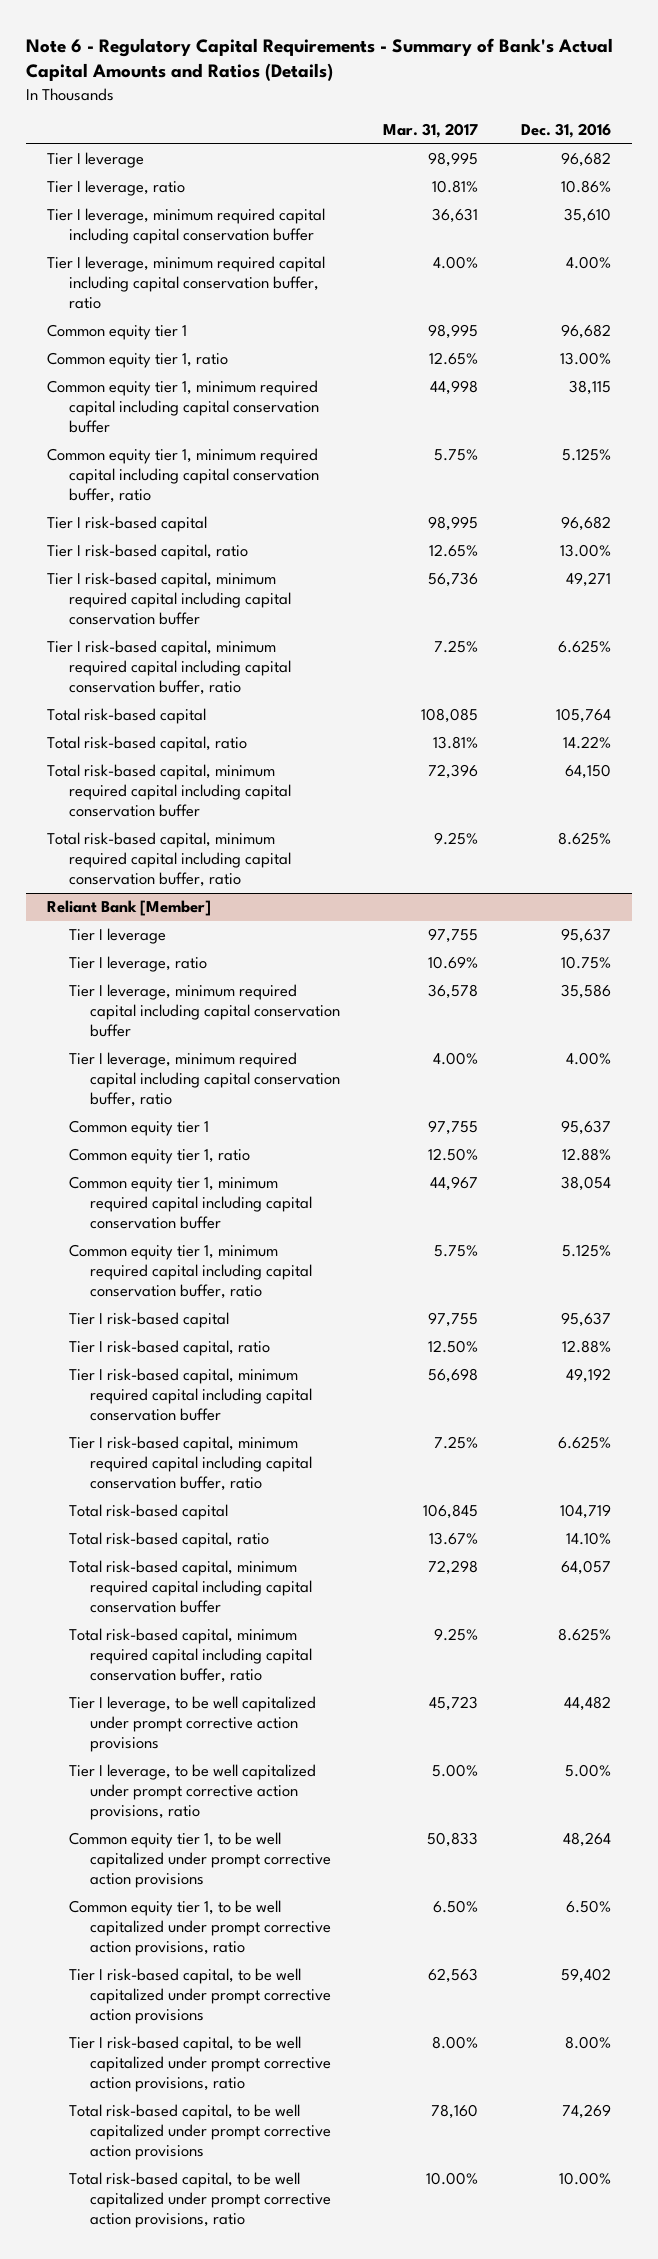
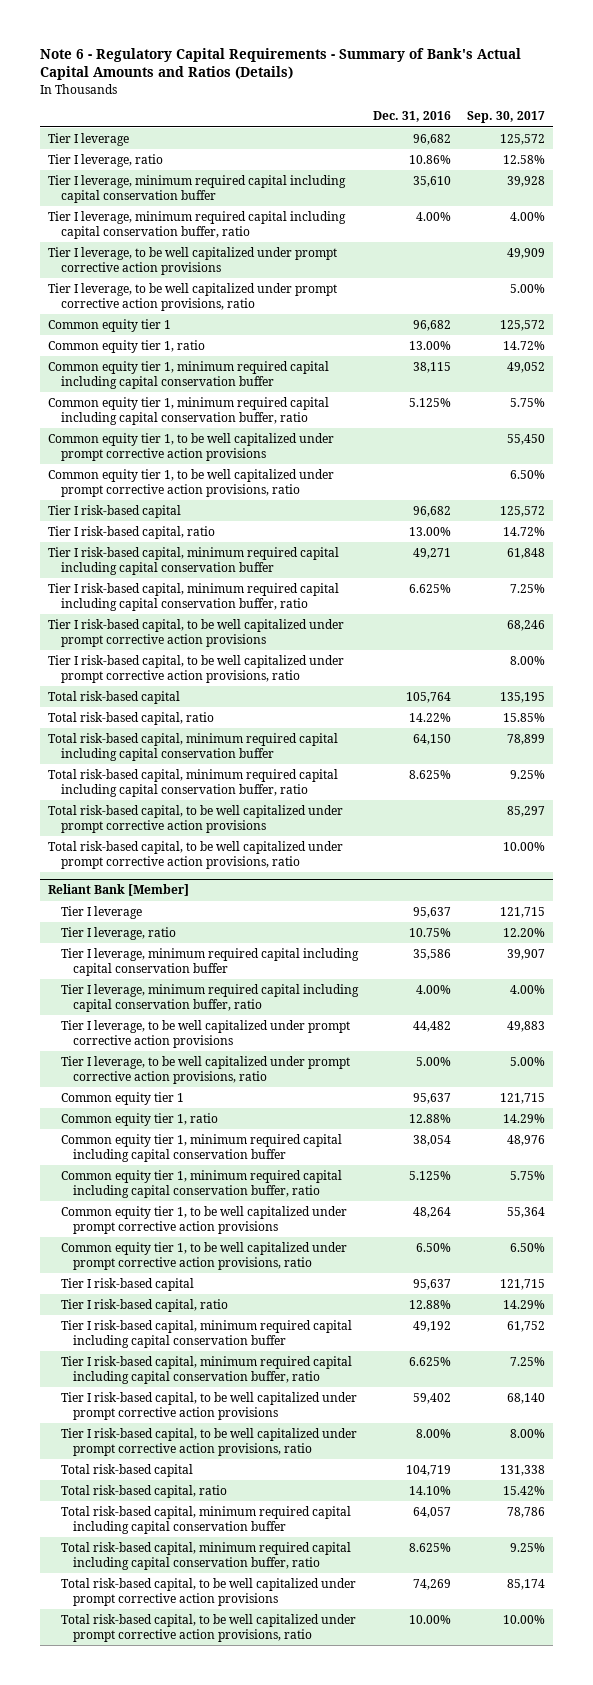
[383,123,479,139] Mar. 31, 2017 -> none
none -> [466,111,545,124] Sep. 30, 2017
none -> [48,246,338,275] Tier I leverage, to be well capitalized under prompt corrective action provisions
none -> [48,282,338,311] Tier I leverage, to be well capitalized under prompt corrective action provisions, ratio
none -> [48,432,335,461] Common equity tier 1, to be well capitalized under prompt corrective action provisions
none -> [48,468,335,497] Common equity tier 1, to be well capitalized under prompt corrective action provisions, ratio
none -> [48,618,345,647] Tier I risk-based capital, to be well capitalized under prompt corrective action provisions
none -> [48,654,345,683] Tier I risk-based capital, to be well capitalized under prompt corrective action provisions, ratio
none -> [48,804,344,833] Total risk-based capital, to be well capitalized under prompt corrective action provisions
none -> [48,840,344,869] Total risk-based capital, to be well capitalized under prompt corrective action provisions, ratio
[68,1696,316,1753] Tier I leverage, to be well capitalized under prompt corrective action provisions -> [60,1019,350,1048] Tier I leverage, to be well capitalized under prompt corrective action provisions
[68,1764,316,1821] Tier I leverage, to be well capitalized under prompt corrective action provisions, ratio -> [60,1055,350,1084] Tier I leverage, to be well capitalized under prompt corrective action provisions, ratio
[68,1832,332,1889] Common equity tier 1, to be well capitalized under prompt corrective action provisions -> [60,1205,347,1234] Common equity tier 1, to be well capitalized under prompt corrective action provisions
[68,1900,332,1957] Common equity tier 1, to be well capitalized under prompt corrective action provisions, ratio -> [60,1241,347,1270] Common equity tier 1, to be well capitalized under prompt corrective action provisions, ratio
[68,1968,332,2025] Tier I risk-based capital, to be well capitalized under prompt corrective action provisions -> [60,1391,357,1420] Tier I risk-based capital, to be well capitalized under prompt corrective action provisions
[68,2036,332,2093] Tier I risk-based capital, to be well capitalized under prompt corrective action provisions, ratio -> [60,1427,357,1456] Tier I risk-based capital, to be well capitalized under prompt corrective action provisions, ratio

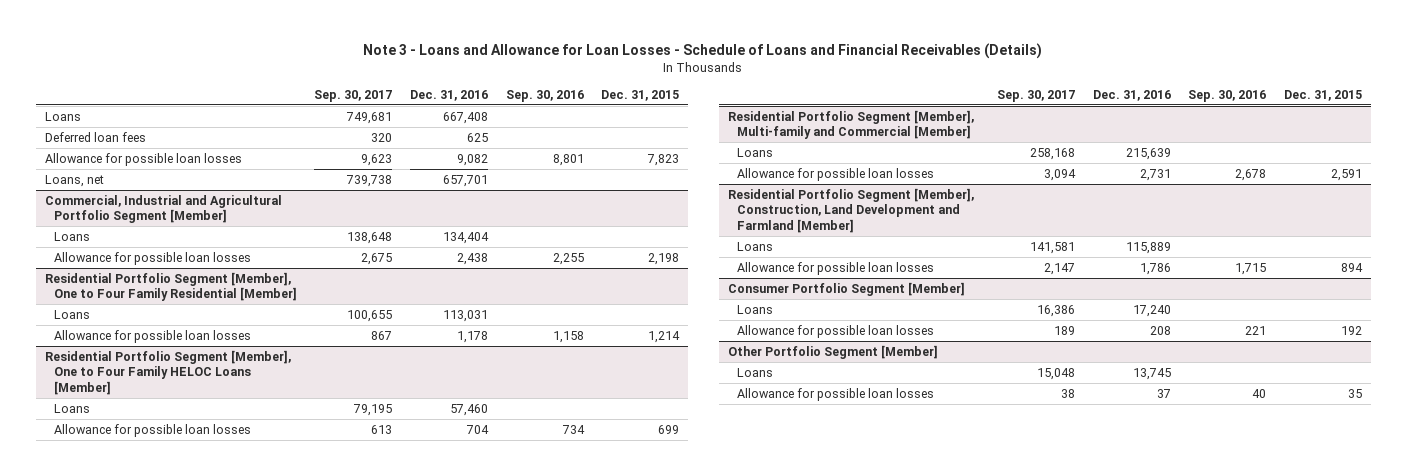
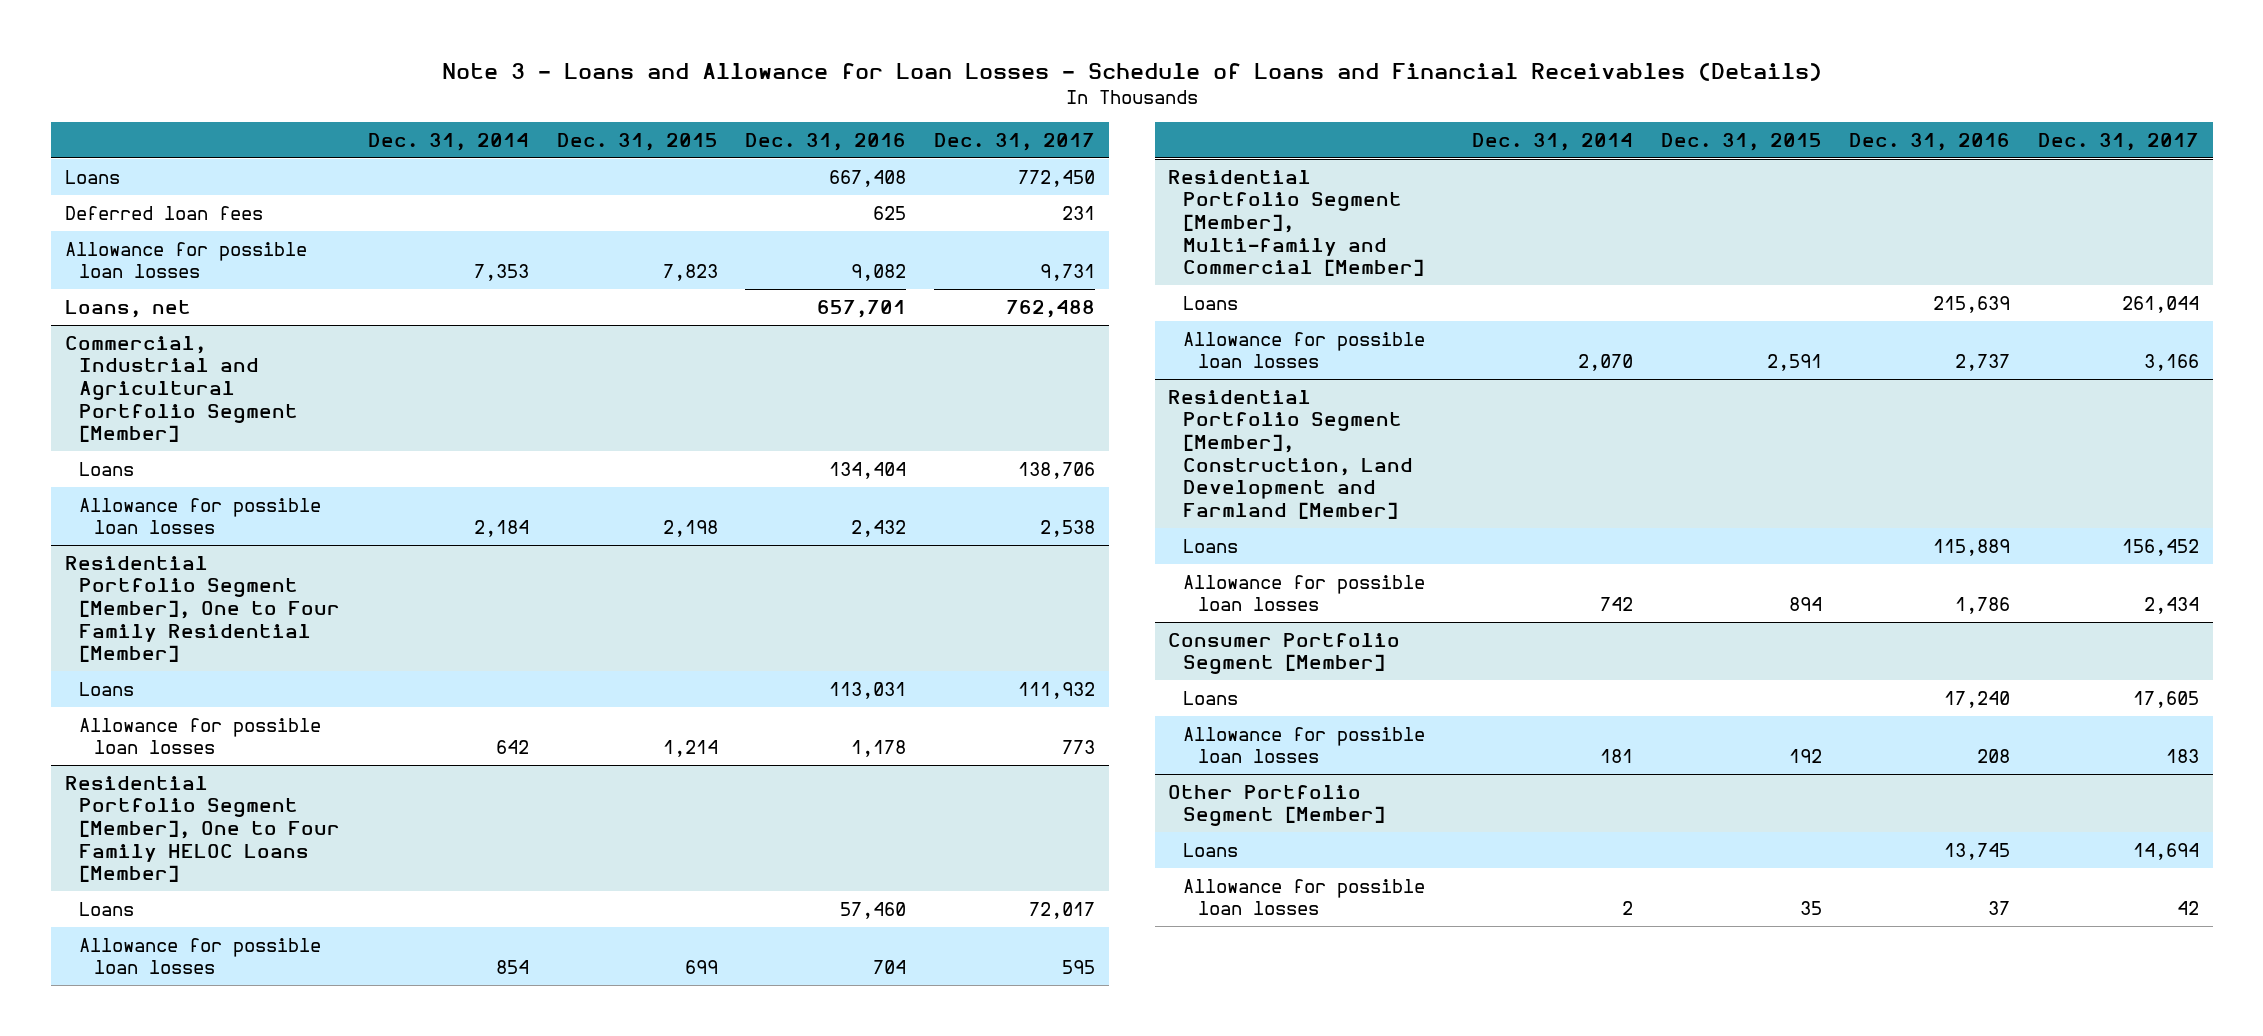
[314,89,393,102] Sep. 30, 2017 -> none
[505,89,584,102] Sep. 30, 2016 -> none
none -> [368,132,530,151] Dec. 31, 2014
none -> [934,132,1096,151] Dec. 31, 2017
[456,252,488,265] 2,438 -> [851,520,907,538] 2,432
[1139,168,1171,181] 2,731 -> [1955,354,2011,372] 2,737

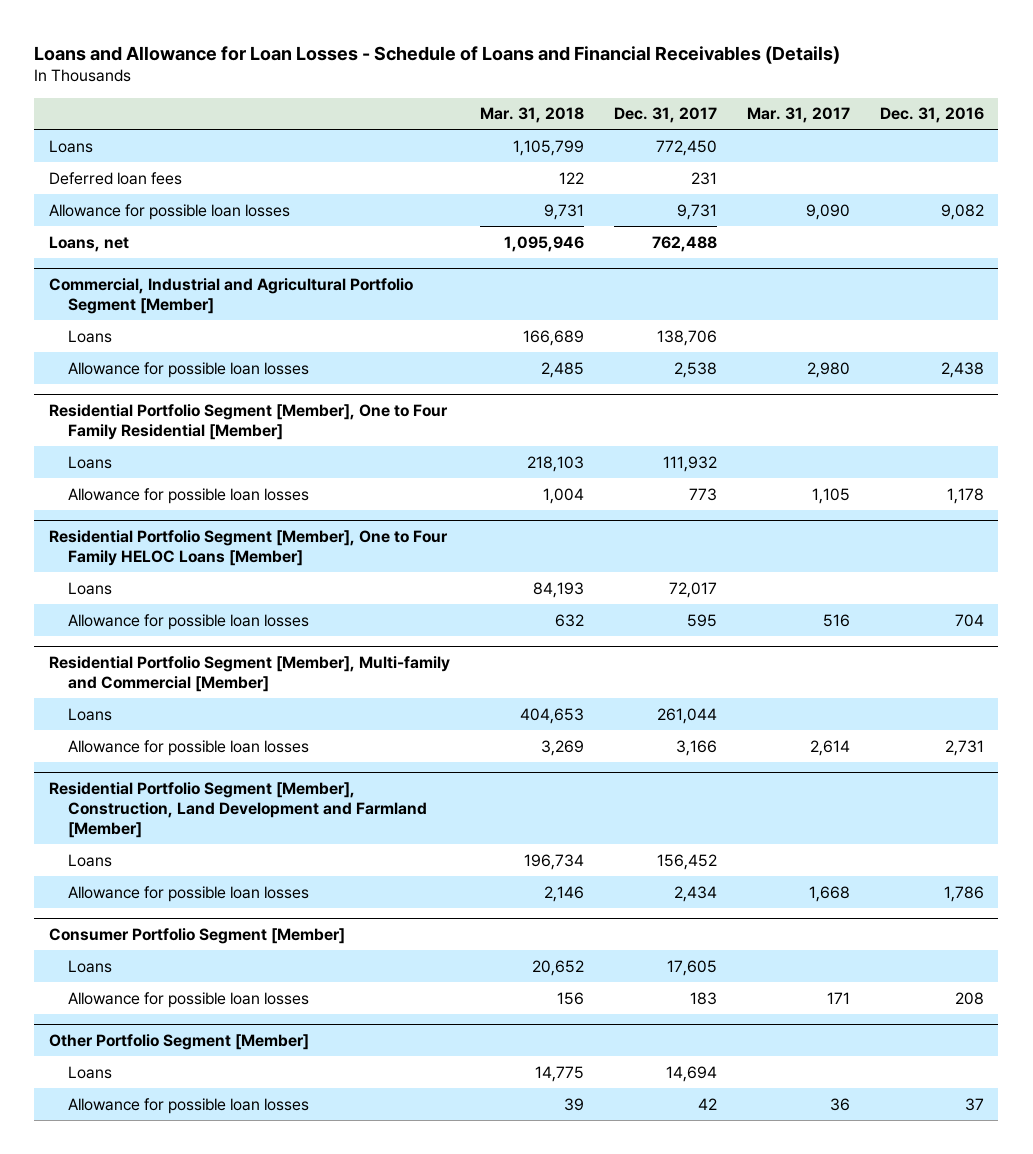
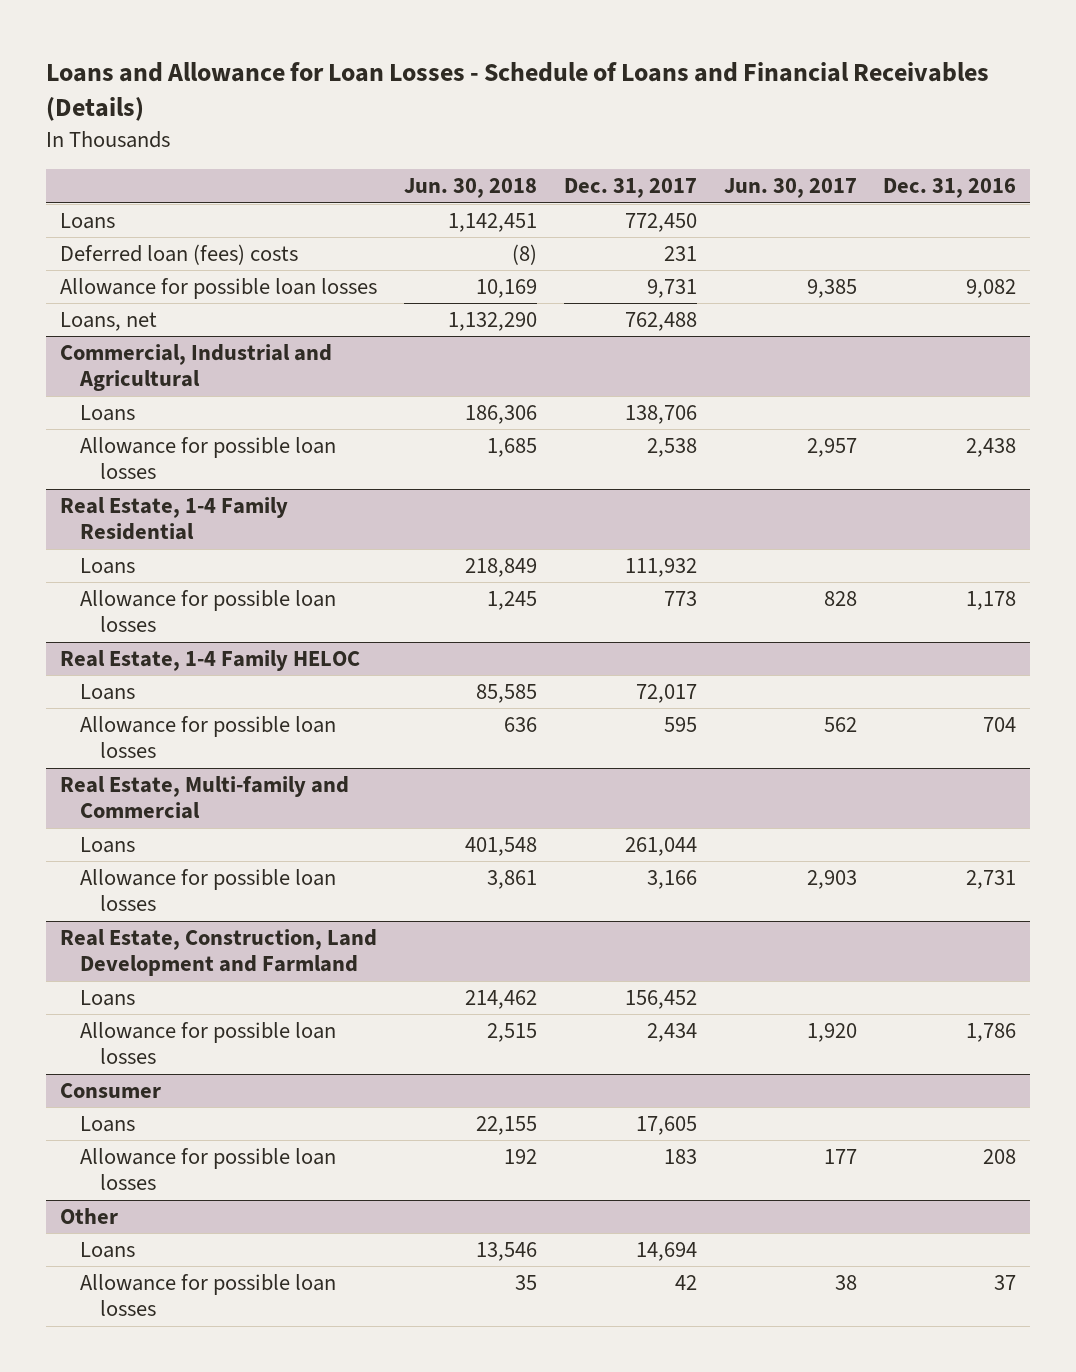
[480,107,585,124] Mar. 31, 2018 -> none
[746,107,850,124] Mar. 31, 2017 -> none
none -> [403,178,537,199] Jun. 30, 2018
none -> [723,178,857,199] Jun. 30, 2017
[49,171,183,185] Deferred loan fees -> [59,244,298,266] Deferred loan (fees) costs
[49,277,414,315] Commercial, Industrial and Agricultural Portfolio Segment [Member] -> [59,344,332,392] Commercial, Industrial and Agricultural
[49,403,449,441] Residential Portfolio Segment [Member], One to Four Family Residential [Member] -> none
none -> [59,497,288,541] Real Estate, 1-4 Family Residential
[49,529,449,567] Residential Portfolio Segment [Member], One to Four Family HELOC Loans [Member] -> none
none -> [59,650,360,672] Real Estate, 1-4 Family HELOC
[49,655,451,693] Residential Portfolio Segment [Member], Multi-family and Commercial [Member] -> none
none -> [59,776,349,820] Real Estate, Multi-family and Commercial
[49,781,428,839] Residential Portfolio Segment [Member], Construction, Land Development and Farmland [Member] -> none
none -> [59,929,377,977] Real Estate, Construction, Land Development and Farmland
[49,927,346,944] Consumer Portfolio Segment [Member] -> [59,1083,161,1099] Consumer
[49,1033,310,1050] Other Portfolio Segment [Member] -> [59,1208,118,1225] Other

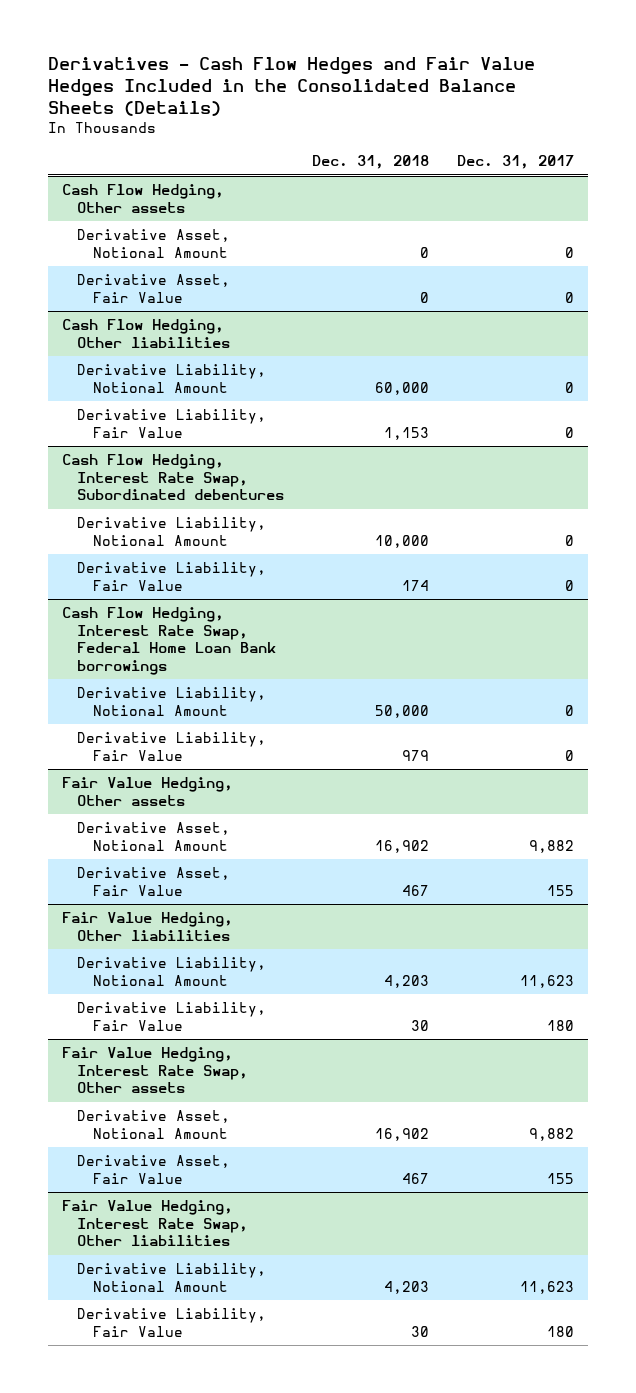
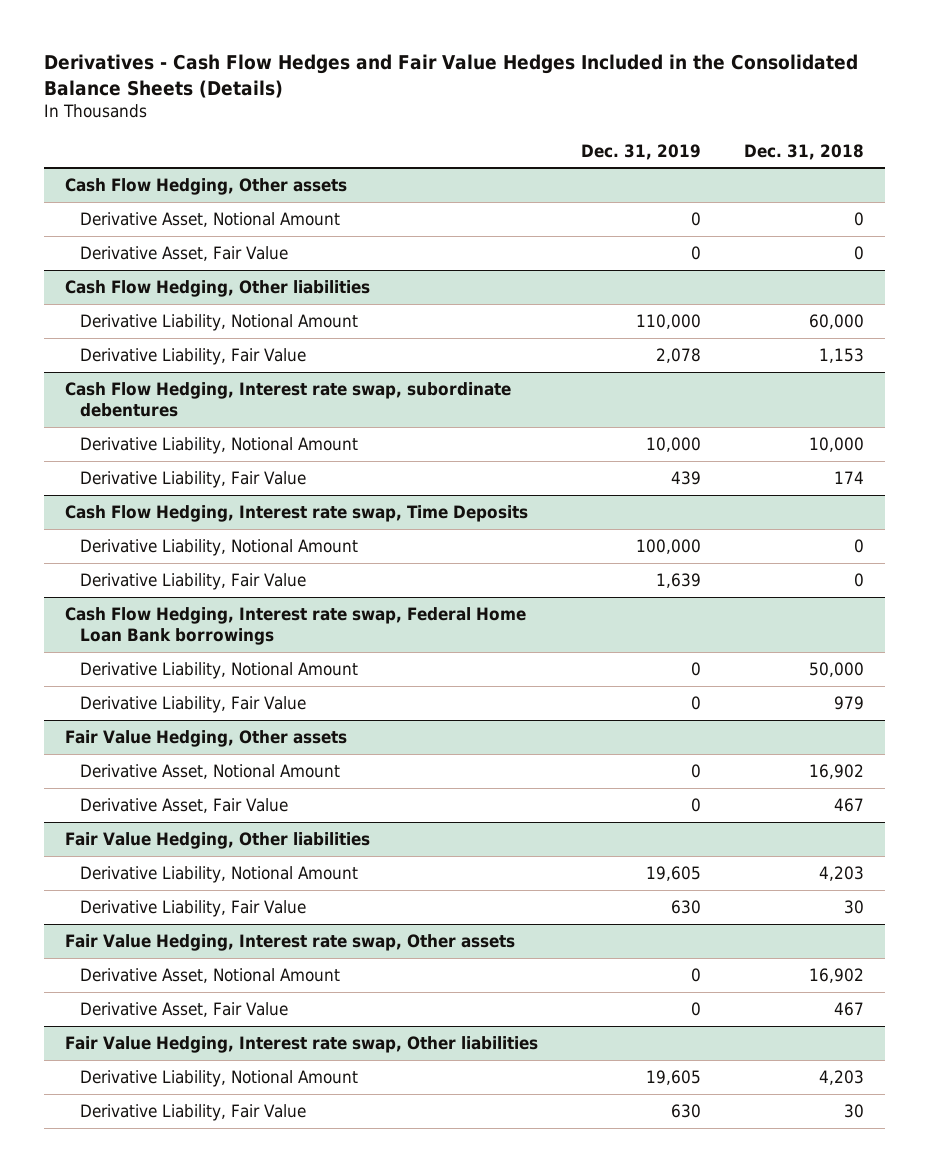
[457,155,575,170] Dec. 31, 2017 -> none
none -> [580,143,701,160] Dec. 31, 2019
[62,454,285,501] Cash Flow Hedging, Interest Rate Swap, Subordinated debentures -> [65,381,512,418] Cash Flow Hedging, Interest rate swap, subordinate debentures
none -> [65,504,529,522] Cash Flow Hedging, Interest rate swap, Time Deposits
none -> [79,538,358,556] Derivative Liability, Notional Amount
none -> [79,572,306,590] Derivative Liability, Fair Value
[62,607,277,675] Cash Flow Hedging, Interest Rate Swap, Federal Home Loan Bank borrowings -> [65,606,527,646] Cash Flow Hedging, Interest rate swap, Federal Home Loan Bank borrowings
[62,1047,249,1094] Fair Value Hedging, Interest Rate Swap, Other assets -> [65,933,516,951] Fair Value Hedging, Interest rate swap, Other assets
[62,1200,249,1247] Fair Value Hedging, Interest Rate Swap, Other liabilities -> [65,1035,539,1053] Fair Value Hedging, Interest rate swap, Other liabilities

